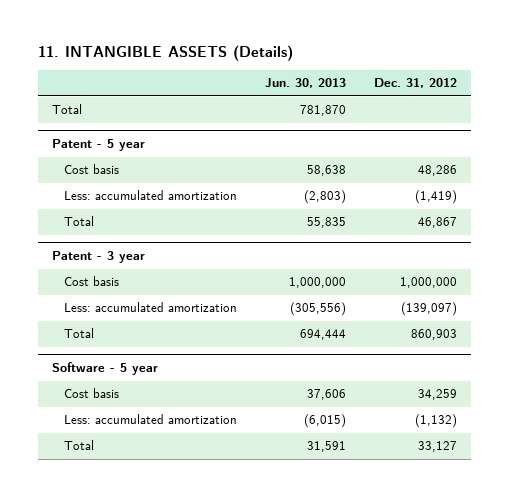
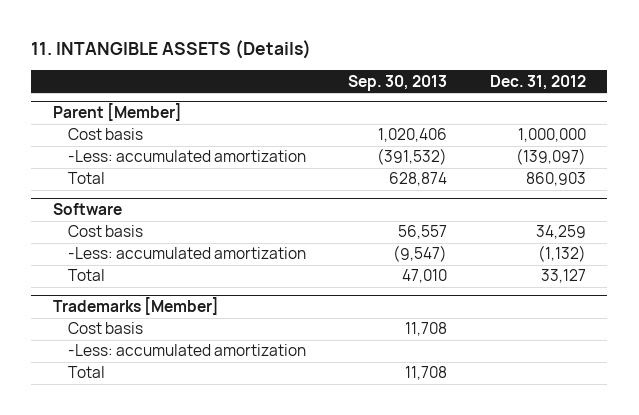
[264,78,346,89] Jun. 30, 2013 -> none
none -> [348,74,448,91] Sep. 30, 2013
[51,104,82,115] Total -> none
[51,139,145,152] Patent - 5 year -> none
[63,164,119,175] Cost basis -> none
[63,190,237,201] Less: accumulated amortization -> none
[63,216,94,227] Total -> none
[51,251,145,264] Patent - 3 year -> none
none -> [52,103,182,122] Parent [Member]
[63,302,237,313] Less: accumulated amortization -> [67,150,306,163] -Less: accumulated amortization
[51,362,158,376] Software - 5 year -> none
none -> [52,203,122,216] Software
[63,414,237,425] Less: accumulated amortization -> [67,247,306,260] -Less: accumulated amortization
none -> [52,297,219,316] Trademarks [Member]
none -> [67,322,143,335] Cost basis
none -> [67,344,306,357] -Less: accumulated amortization
none -> [67,366,105,379] Total

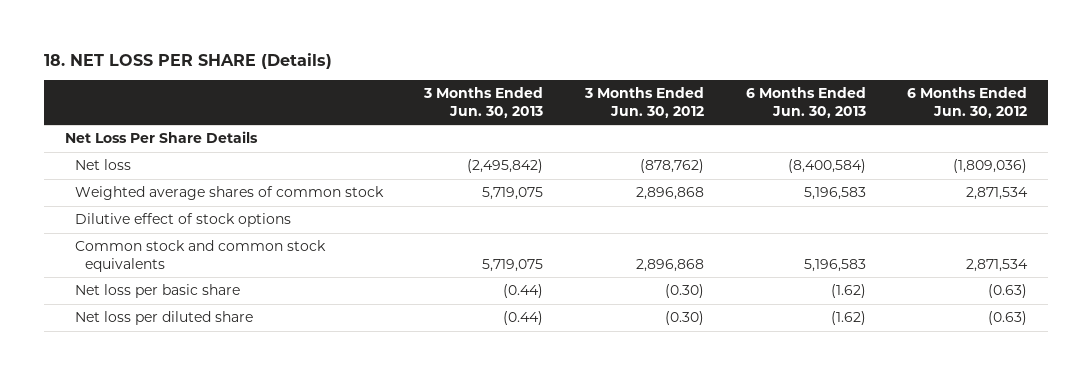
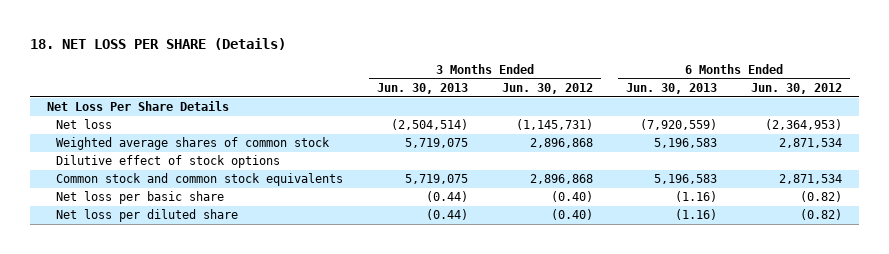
[467,159,544,174] (2,495,842) -> [390,119,468,131] (2,504,514)
[639,159,704,174] (878,762) -> [515,119,593,131] (1,145,731)
[787,159,866,174] (8,400,584) -> [640,119,718,131] (7,920,559)
[953,159,1028,174] (1,809,036) -> [764,119,842,131] (2,364,953)
[664,284,704,299] (0.30) -> [550,191,593,203] (0.40)
[830,284,866,299] (1.62) -> [675,191,718,203] (1.16)
[988,284,1028,299] (0.63) -> [799,191,842,203] (0.82)
[664,311,704,326] (0.30) -> [550,209,593,221] (0.40)
[830,311,866,326] (1.62) -> [675,209,718,221] (1.16)
[988,311,1028,326] (0.63) -> [799,209,842,221] (0.82)

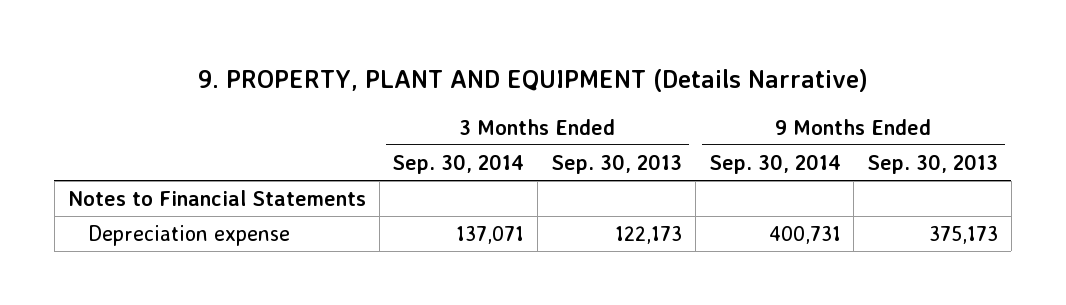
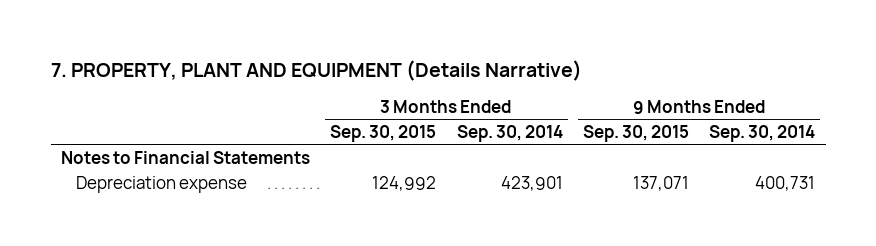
[197,69,868,93] 9. PROPERTY, PLANT AND EQUIPMENT (Details Narrative) -> [50,59,582,81] 7. PROPERTY, PLANT AND EQUIPMENT (Details Narrative)
[550,153,682,174] Sep. 30, 2013 -> none
[867,153,999,174] Sep. 30, 2013 -> none
none -> [330,125,437,143] Sep. 30, 2015
none -> [582,125,689,143] Sep. 30, 2015
[456,225,525,244] 137,071 -> [500,175,563,191] 423,901

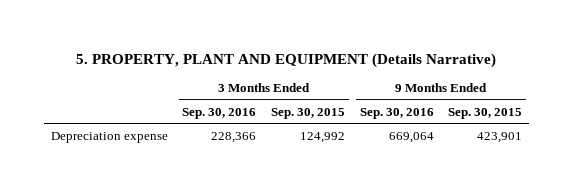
[50,59,582,81] 7. PROPERTY, PLANT AND EQUIPMENT (Details Narrative) -> [76,52,497,68] 5. PROPERTY, PLANT AND EQUIPMENT (Details Narrative)
[456,125,563,143] Sep. 30, 2014 -> none
[709,125,816,143] Sep. 30, 2014 -> none
none -> [182,107,257,119] Sep. 30, 2016
none -> [359,107,434,119] Sep. 30, 2016
[60,150,310,164] Notes to Financial Statements -> none
[632,175,689,191] 137,071 -> [477,131,523,143] 423,901

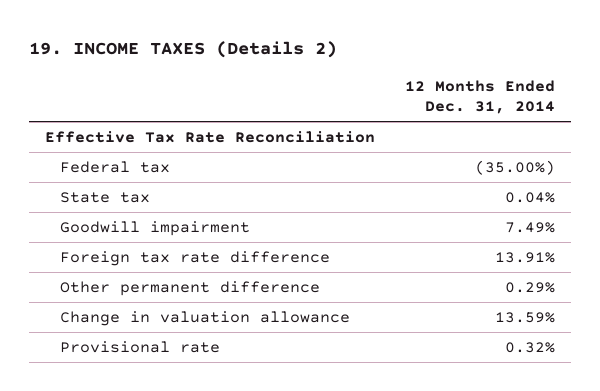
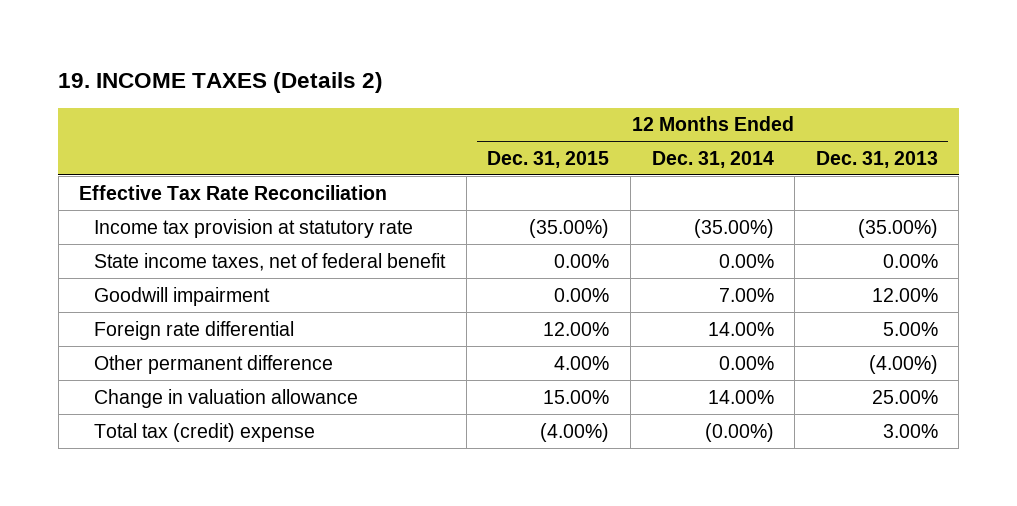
none -> [487,150,610,168] Dec. 31, 2015
none -> [815,150,938,168] Dec. 31, 2013
[59,340,220,353] Provisional rate -> none
[59,160,170,173] Federal tax -> [94,218,414,238] Income tax provision at statutory rate
[59,191,150,203] State tax -> [94,252,447,271] State income taxes, net of federal benefit
[505,191,556,203] 0.04% -> [718,253,774,268] 0.00%
[505,221,556,233] 7.49% -> [718,287,774,302] 7.00%
[59,250,330,266] Foreign tax rate difference -> [94,320,295,340] Foreign rate differential
[495,251,556,263] 13.91% -> [707,321,774,336] 14.00%
[505,281,556,293] 0.29% -> [718,355,774,370] 0.00%
[495,311,556,323] 13.59% -> [707,389,774,404] 14.00%
none -> [94,422,316,442] Total tax (credit) expense

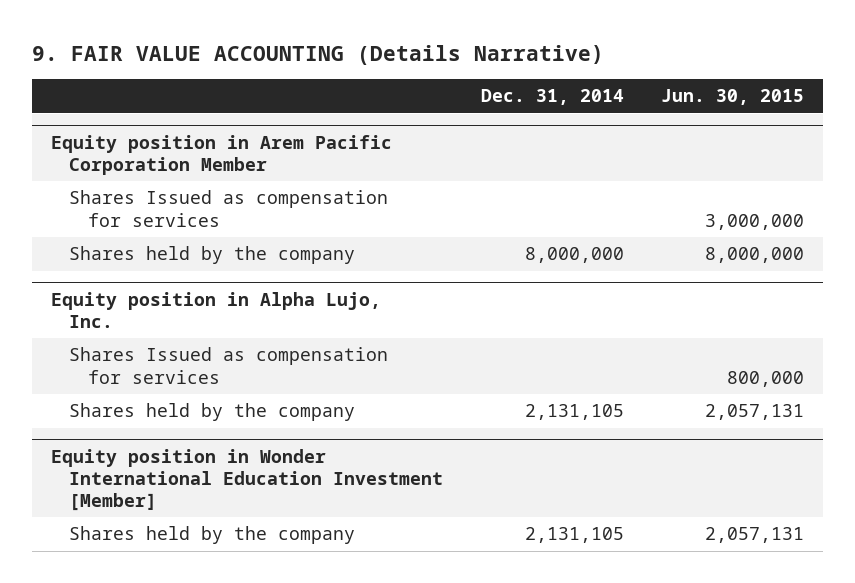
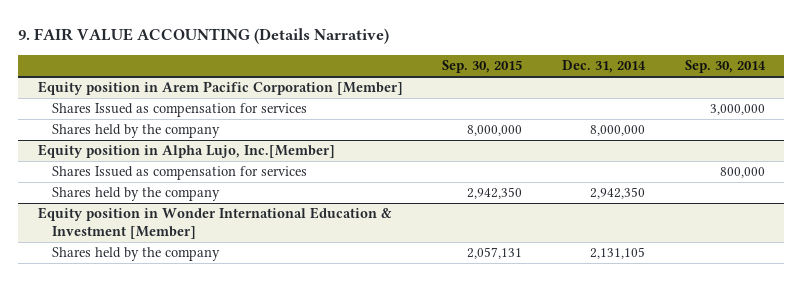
[661,89,805,106] Jun. 30, 2015 -> none
none -> [442,60,523,74] Sep. 30, 2015
none -> [684,60,766,74] Sep. 30, 2014
[51,134,393,175] Equity position in Arem Pacific Corporation Member -> [37,81,403,96] Equity position in Arem Pacific Corporation [Member]
[51,291,382,328] Equity position in Alpha Lujo, Inc. -> [37,144,335,159] Equity position in Alpha Lujo, Inc.[Member]
[524,404,624,421] 2,131,105 -> [589,187,645,200] 2,942,350
[51,448,444,511] Equity position in Wonder International Education Investment [Member] -> [37,207,392,240] Equity position in Wonder International Education & Investment [Member]

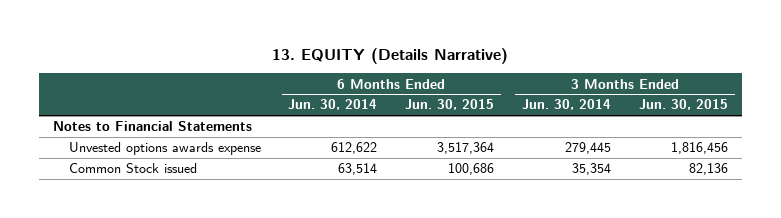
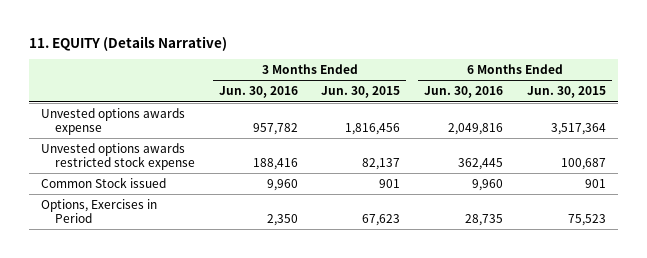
[272,47,509,64] 13. EQUITY (Details Narrative) -> [29,35,228,51] 11. EQUITY (Details Narrative)
[288,99,378,111] Jun. 30, 2014 -> none
[521,99,611,111] Jun. 30, 2014 -> none
none -> [218,86,298,99] Jun. 30, 2016
none -> [424,86,504,99] Jun. 30, 2016
[52,121,252,132] Notes to Financial Statements -> none
none -> [41,142,195,171] Unvested options awards restricted stock expense
[448,163,495,176] 100,686 -> [585,178,607,188] 901
[688,163,728,176] 82,136 -> [379,178,401,188] 901
none -> [41,198,158,224] Options, Exercises in Period

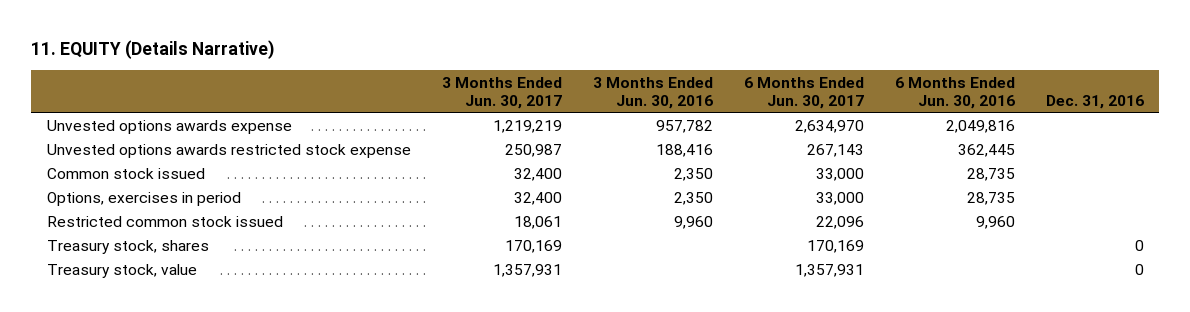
[321,86,401,99] Jun. 30, 2015 -> none
[527,86,607,99] Jun. 30, 2015 -> none
none -> [441,76,562,109] 3 Months Ended Jun. 30, 2017
none -> [743,76,864,109] 6 Months Ended Jun. 30, 2017
none -> [1045,94,1144,109] Dec. 31, 2016
[41,176,167,188] Common Stock issued -> [46,167,205,179] Common stock issued
[266,178,298,191] 9,960 -> [673,167,713,181] 2,350
[472,178,504,191] 9,960 -> [966,167,1015,181] 28,735
[41,198,158,224] Options, Exercises in Period -> [46,191,241,206] Options, exercises in period
none -> [46,215,283,227] Restricted common stock issued
none -> [46,239,209,254] Treasury stock, shares
none -> [46,263,197,278] Treasury stock, value

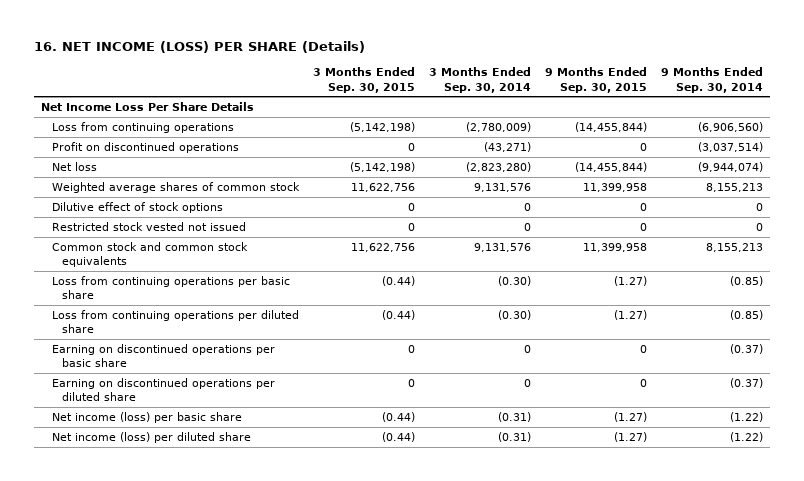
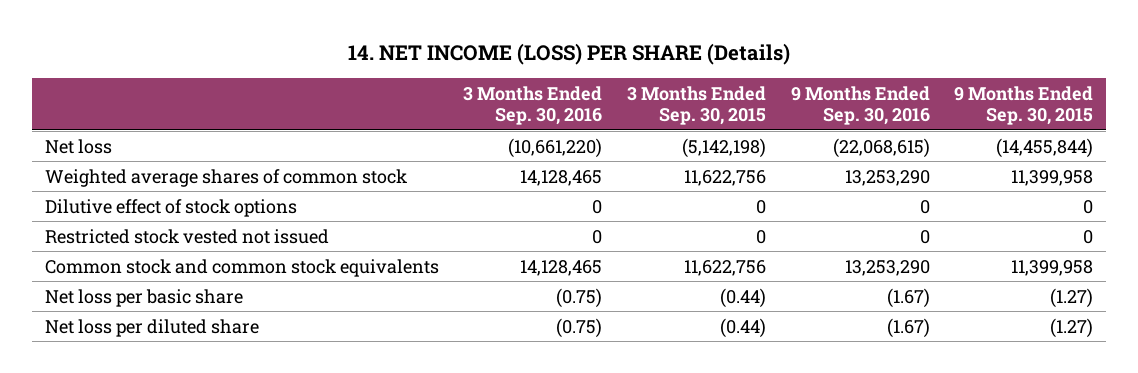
[34,41,366,54] 16. NET INCOME (LOSS) PER SHARE (Details) -> [348,43,791,66] 14. NET INCOME (LOSS) PER SHARE (Details)
[428,67,531,93] 3 Months Ended Sep. 30, 2014 -> none
[660,67,763,93] 9 Months Ended Sep. 30, 2014 -> none
none -> [463,85,603,126] 3 Months Ended Sep. 30, 2016
none -> [790,85,930,126] 9 Months Ended Sep. 30, 2016
[41,101,255,111] Net Income Loss Per Share Details -> none
[51,121,234,133] Loss from continuing operations -> none
[51,141,239,153] Profit on discontinued operations -> none
[51,275,290,300] Loss from continuing operations per basic share -> none
[51,309,299,334] Loss from continuing operations per diluted share -> none
[51,343,275,368] Earning on discontinued operations per basic share -> none
[51,377,275,402] Earning on discontinued operations per diluted share -> none
[51,411,242,423] Net income (loss) per basic share -> [44,288,243,307] Net loss per basic share
[51,431,251,443] Net income (loss) per diluted share -> [44,318,259,337] Net loss per diluted share

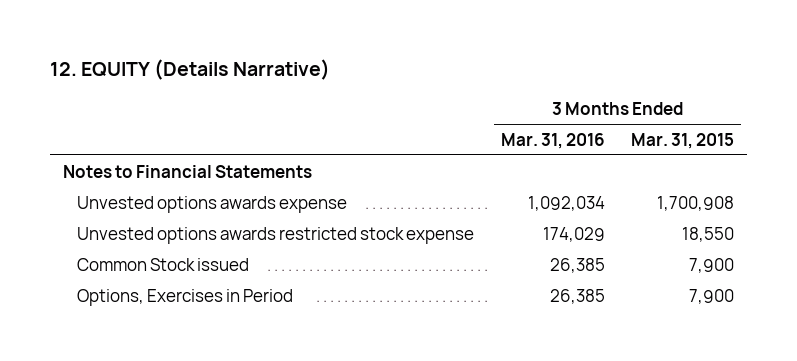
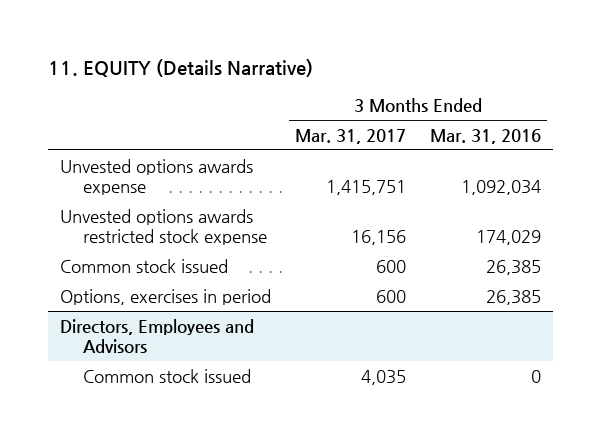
[49,59,330,81] 12. EQUITY (Details Narrative) -> [48,59,314,78] 11. EQUITY (Details Narrative)
[631,132,735,149] Mar. 31, 2015 -> none
none -> [295,128,407,144] Mar. 31, 2017
[62,164,312,178] Notes to Financial Statements -> none
[77,257,250,271] Common Stock issued -> [60,258,229,273] Common stock issued
[77,288,294,306] Options, Exercises in Period -> [60,288,272,305] Options, exercises in period
none -> [60,318,255,354] Directors, Employees and Advisors
none -> [83,368,252,383] Common stock issued

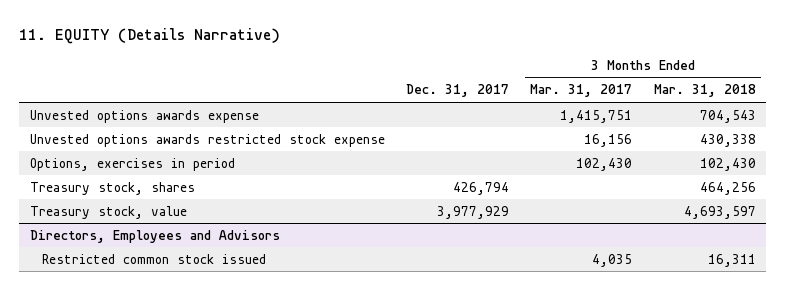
[429,128,541,144] Mar. 31, 2016 -> none
none -> [405,84,509,98] Dec. 31, 2017
none -> [653,84,756,98] Mar. 31, 2018
[60,258,229,273] Common stock issued -> none
[376,289,407,303] 600 -> [576,157,633,171] 102,430
none -> [29,181,195,195] Treasury stock, shares
none -> [29,205,187,219] Treasury stock, value
[83,368,252,383] Common stock issued -> [42,253,267,264] Restricted common stock issued

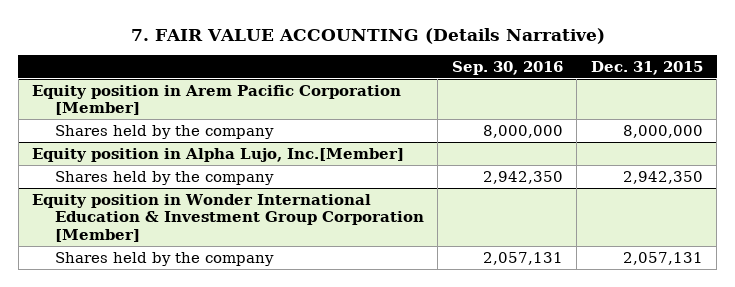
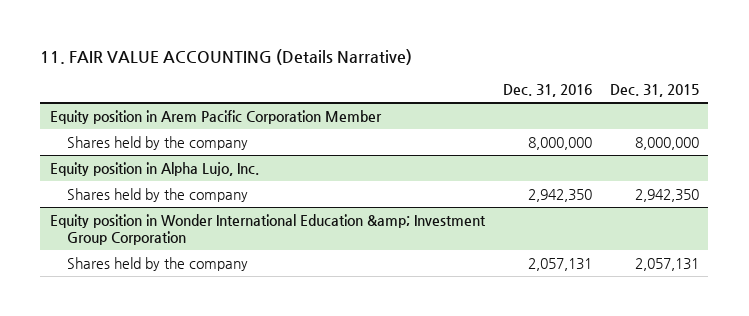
[130,27,605,44] 7. FAIR VALUE ACCOUNTING (Details Narrative) -> [40,49,413,66] 11. FAIR VALUE ACCOUNTING (Details Narrative)
[451,60,563,75] Sep. 30, 2016 -> none
none -> [502,84,592,98] Dec. 31, 2016
[32,84,402,116] Equity position in Arem Pacific Corporation [Member] -> [49,110,382,125] Equity position in Arem Pacific Corporation Member
[32,147,405,162] Equity position in Alpha Lujo, Inc.[Member] -> [49,162,259,177] Equity position in Alpha Lujo, Inc.
[32,193,424,243] Equity position in Wonder International Education & Investment Group Corporation [Member] -> [49,214,486,246] Equity position in Wonder International Education &amp; Investment Group Corporation

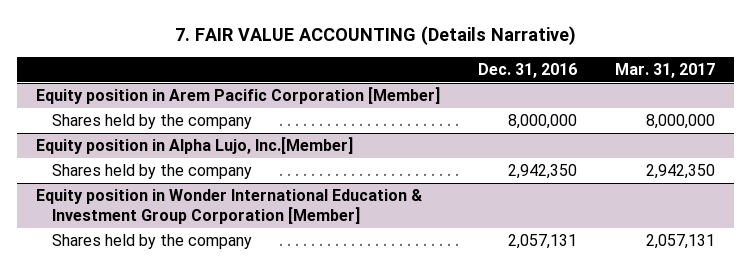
[40,49,413,66] 11. FAIR VALUE ACCOUNTING (Details Narrative) -> [174,26,576,46] 7. FAIR VALUE ACCOUNTING (Details Narrative)
[609,84,699,98] Dec. 31, 2015 -> none
none -> [615,63,716,79] Mar. 31, 2017
[49,110,382,125] Equity position in Arem Pacific Corporation Member -> [35,86,440,104] Equity position in Arem Pacific Corporation [Member]
[49,162,259,177] Equity position in Alpha Lujo, Inc. -> [35,136,353,154] Equity position in Alpha Lujo, Inc.[Member]
[49,214,486,246] Equity position in Wonder International Education &amp; Investment Group Corporation -> [35,188,422,224] Equity position in Wonder International Education & Investment Group Corporation [Member]

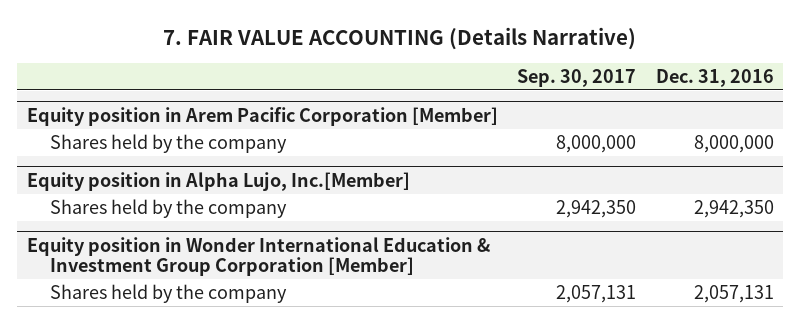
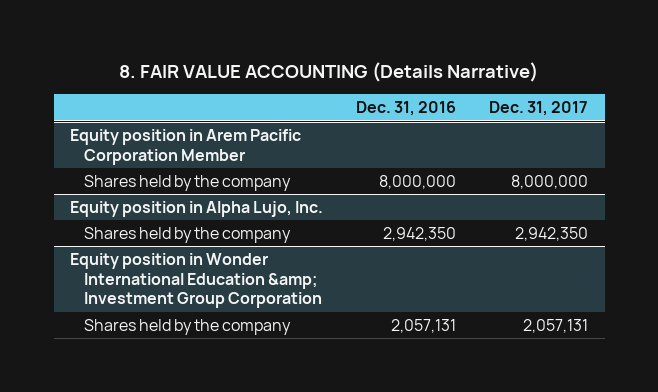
[163,26,637,50] 7. FAIR VALUE ACCOUNTING (Details Narrative) -> [119,62,539,83] 8. FAIR VALUE ACCOUNTING (Details Narrative)
[517,68,637,87] Sep. 30, 2017 -> none
none -> [489,101,589,117] Dec. 31, 2017
[26,106,498,126] Equity position in Arem Pacific Corporation [Member] -> [70,128,302,165] Equity position in Arem Pacific Corporation Member
[26,171,410,191] Equity position in Alpha Lujo, Inc.[Member] -> [70,200,324,217] Equity position in Alpha Lujo, Inc.
[26,236,490,277] Equity position in Wonder International Education & Investment Group Corporation [Member] -> [70,252,323,309] Equity position in Wonder International Education &amp; Investment Group Corporation

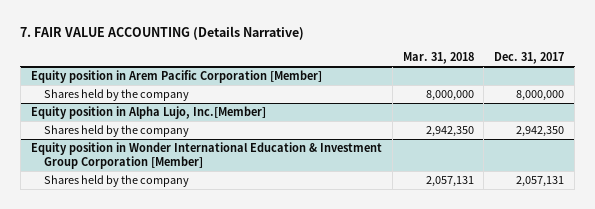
[119,62,539,83] 8. FAIR VALUE ACCOUNTING (Details Narrative) -> [20,26,305,41] 7. FAIR VALUE ACCOUNTING (Details Narrative)
[356,101,457,117] Dec. 31, 2016 -> none
none -> [402,52,474,65] Mar. 31, 2018
[70,128,302,165] Equity position in Arem Pacific Corporation Member -> [30,70,322,84] Equity position in Arem Pacific Corporation [Member]
[70,200,324,217] Equity position in Alpha Lujo, Inc. -> [30,106,266,120] Equity position in Alpha Lujo, Inc.[Member]
[70,252,323,309] Equity position in Wonder International Education &amp; Investment Group Corporation -> [30,142,382,169] Equity position in Wonder International Education & Investment Group Corporation [Member]

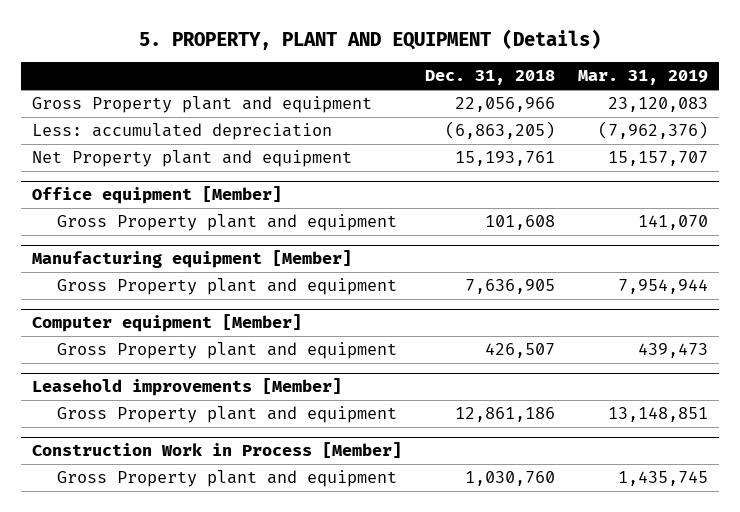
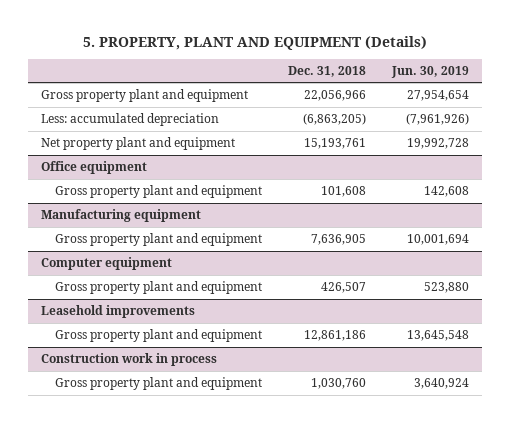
[577,70,708,86] Mar. 31, 2019 -> none
none -> [391,66,470,79] Jun. 30, 2019
[32,95,373,113] Gross Property plant and equipment -> [41,89,249,103] Gross property plant and equipment
[32,149,353,167] Net Property plant and equipment -> [41,137,236,151] Net property plant and equipment
[32,186,283,205] Office equipment [Member] -> [41,161,148,175] Office equipment
[57,213,398,231] Gross Property plant and equipment -> [54,185,262,199] Gross property plant and equipment
[32,250,353,269] Manufacturing equipment [Member] -> [41,209,202,223] Manufacturing equipment
[57,277,398,295] Gross Property plant and equipment -> [54,233,262,247] Gross property plant and equipment
[32,314,303,333] Computer equipment [Member] -> [41,257,173,271] Computer equipment
[57,341,398,359] Gross Property plant and equipment -> [54,281,262,295] Gross property plant and equipment
[32,378,343,397] Leasehold improvements [Member] -> [41,305,196,319] Leasehold improvements
[57,405,398,423] Gross Property plant and equipment -> [54,329,262,343] Gross property plant and equipment
[32,442,403,459] Construction Work in Process [Member] -> [41,353,218,367] Construction work in process
[57,469,398,487] Gross Property plant and equipment -> [54,377,262,391] Gross property plant and equipment

